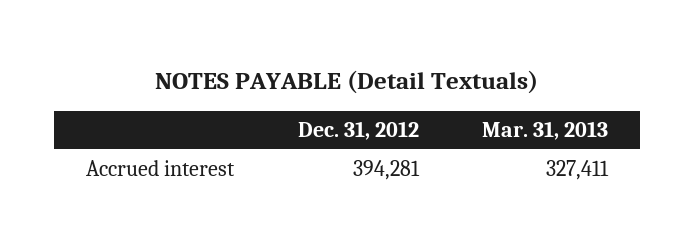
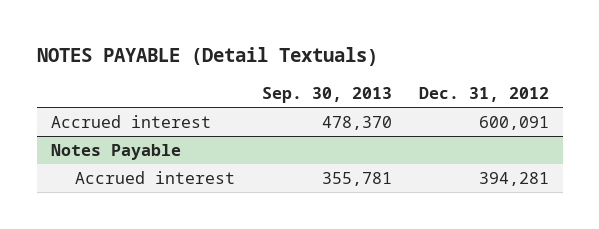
[482,121,609,141] Mar. 31, 2013 -> none
none -> [261,86,392,103] Sep. 30, 2013
none -> [50,115,211,129] Accrued interest
none -> [50,144,181,161] Notes Payable

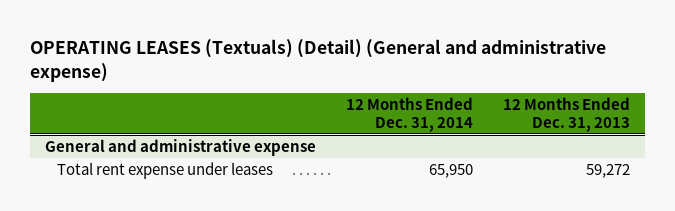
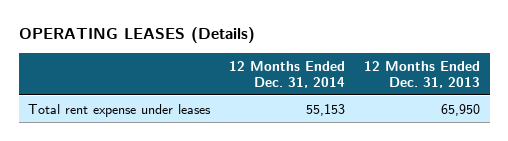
[30,39,607,82] OPERATING LEASES (Textuals) (Detail) (General and administrative expense) -> [18,27,255,44] OPERATING LEASES (Details)
[45,138,317,156] General and administrative expense -> none
[429,163,474,178] 65,950 -> [306,103,346,116] 55,153
[585,163,630,178] 59,272 -> [441,103,481,116] 65,950

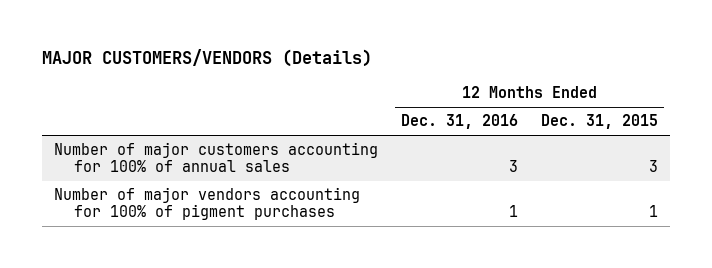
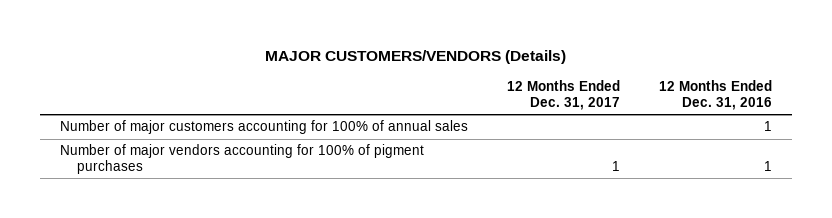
[541,114,659,130] Dec. 31, 2015 -> none
none -> [506,80,620,111] 12 Months Ended Dec. 31, 2017
[508,160,518,173] 3 -> [764,121,773,132] 1

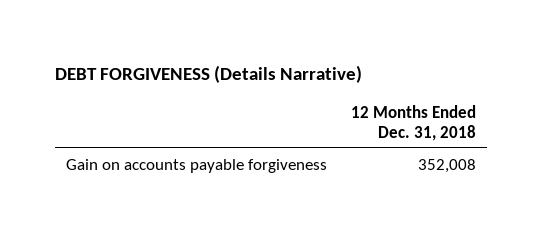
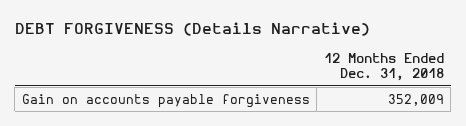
[417,159,476,174] 352,008 -> [387,93,444,106] 352,009

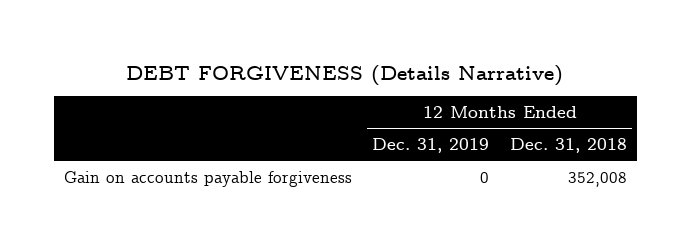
none -> [372,138,490,154] Dec. 31, 2019
[387,93,444,106] 352,009 -> [568,171,628,187] 352,008

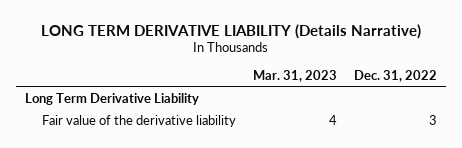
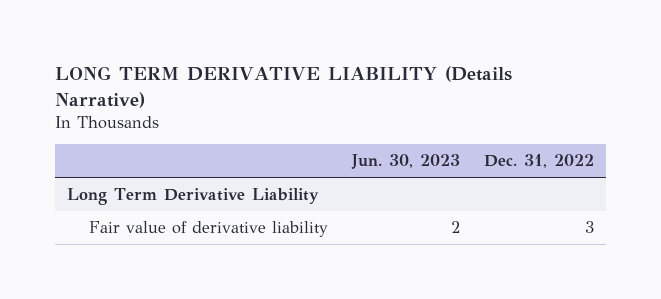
[253,70,338,83] Mar. 31, 2023 -> none
none -> [351,154,461,170] Jun. 30, 2023
[41,115,236,128] Fair value of the derivative liability -> [89,221,329,238] Fair value of derivative liability

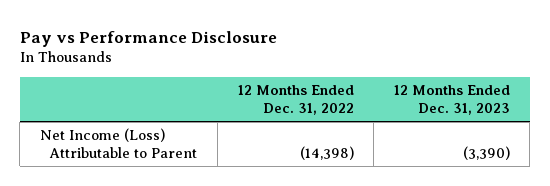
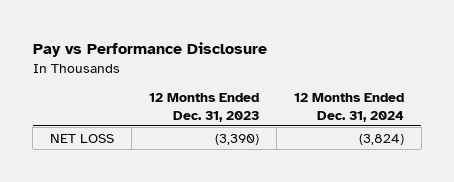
[237,85,354,116] 12 Months Ended Dec. 31, 2022 -> none
none -> [294,92,405,122] 12 Months Ended Dec. 31, 2024
[40,128,198,158] Net Income (Loss) Attributable to Parent -> [50,133,115,143] NET LOSS

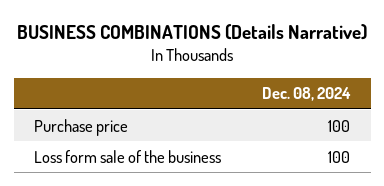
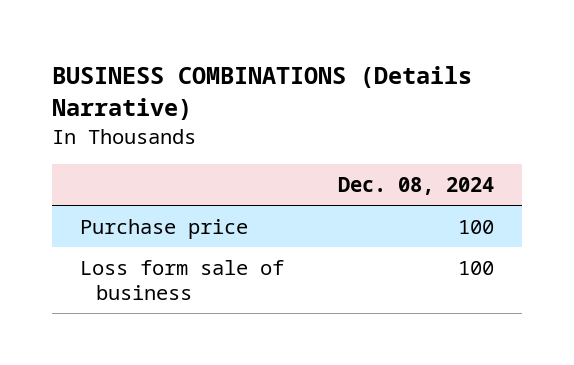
[34,149,222,163] Loss form sale of the business -> [79,259,284,301] Loss form sale of business

